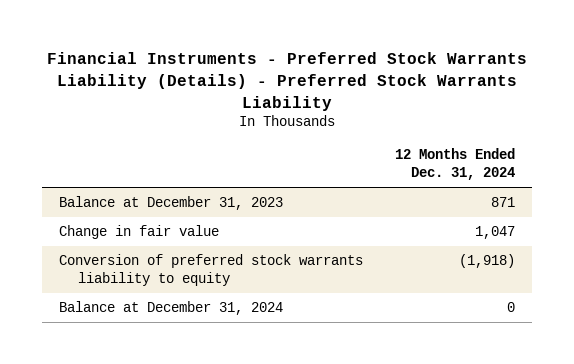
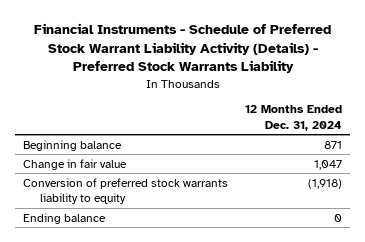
[47,52,528,111] Financial Instruments - Preferred Stock Warrants Liability (Details) - Preferred Stock Warrants Liability -> [33,22,331,74] Financial Instruments - Schedule of Preferred Stock Warrant Liability Activity (Details) - Preferred Stock Warrants Liability
[58,195,283,210] Balance at December 31, 2023 -> [23,139,123,151] Beginning balance
[58,300,283,315] Balance at December 31, 2024 -> [23,212,107,224] Ending balance

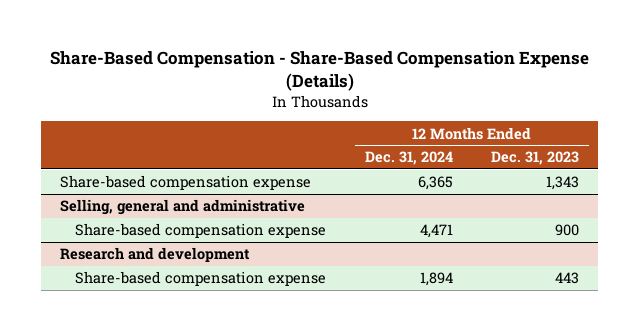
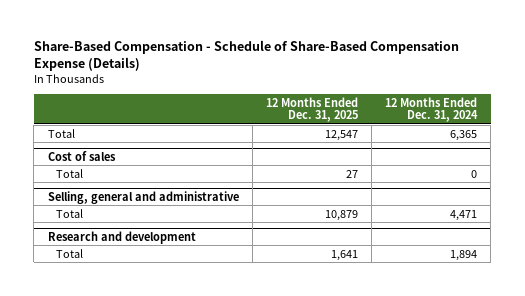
[49,50,589,91] Share-Based Compensation - Share-Based Compensation Expense (Details) -> [33,40,459,72] Share-Based Compensation - Schedule of Share-Based Compensation Expense (Details)
[491,151,580,166] Dec. 31, 2023 -> none
none -> [265,96,358,123] 12 Months Ended Dec. 31, 2025
[60,175,312,191] Share-based compensation expense -> [47,128,75,138] Total
none -> [47,150,116,161] Cost of sales
none -> [56,168,84,178] Total
[75,223,327,239] Share-based compensation expense -> [56,208,84,218] Total
[75,271,327,287] Share-based compensation expense -> [56,248,84,258] Total

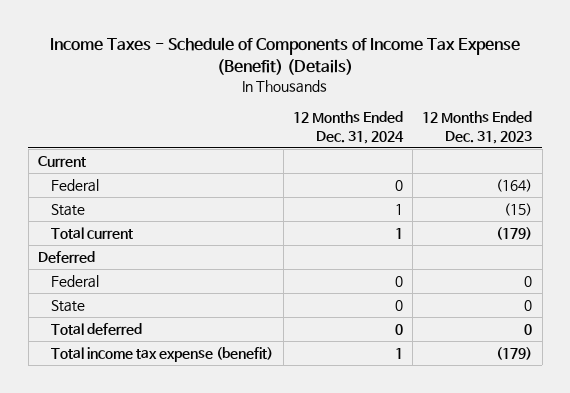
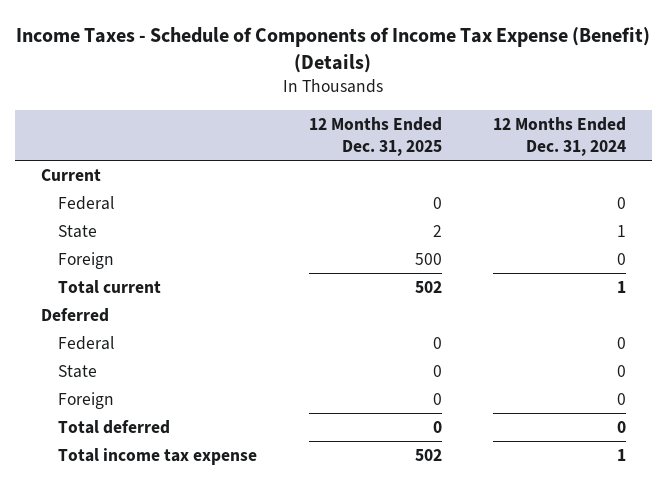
[422,111,533,144] 12 Months Ended Dec. 31, 2023 -> none
none -> [308,116,442,156] 12 Months Ended Dec. 31, 2025
none -> [58,251,115,269] Foreign
none -> [58,391,115,409] Foreign
[51,347,274,363] Total income tax expense (benefit) -> [58,447,258,465] Total income tax expense

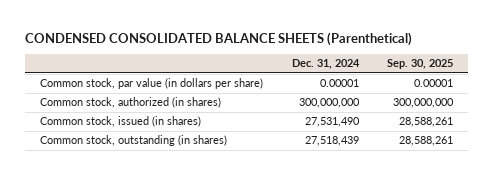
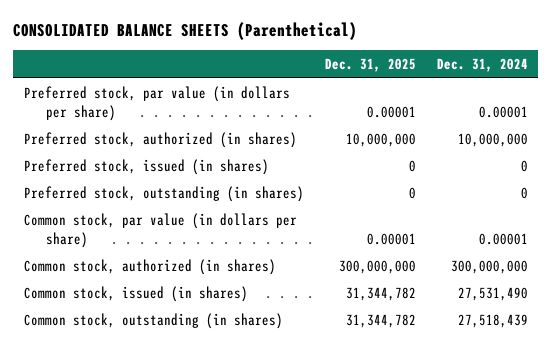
[25,31,413,46] CONDENSED CONSOLIDATED BALANCE SHEETS (Parenthetical) -> [13,21,358,40] CONSOLIDATED BALANCE SHEETS (Parenthetical)
[387,59,454,70] Sep. 30, 2025 -> none
none -> [324,58,416,73] Dec. 31, 2025
none -> [23,85,290,121] Preferred stock, par value (in dollars per share)
none -> [23,131,297,148] Preferred stock, authorized (in shares)
none -> [23,158,269,175] Preferred stock, issued (in shares)
none -> [23,185,304,202] Preferred stock, outstanding (in shares)

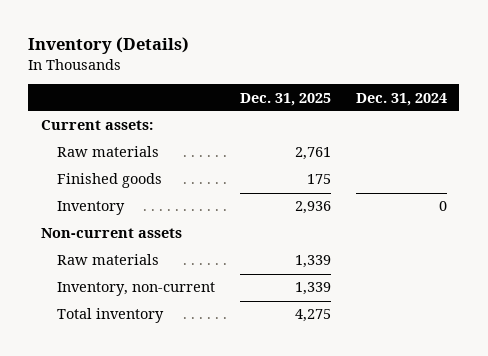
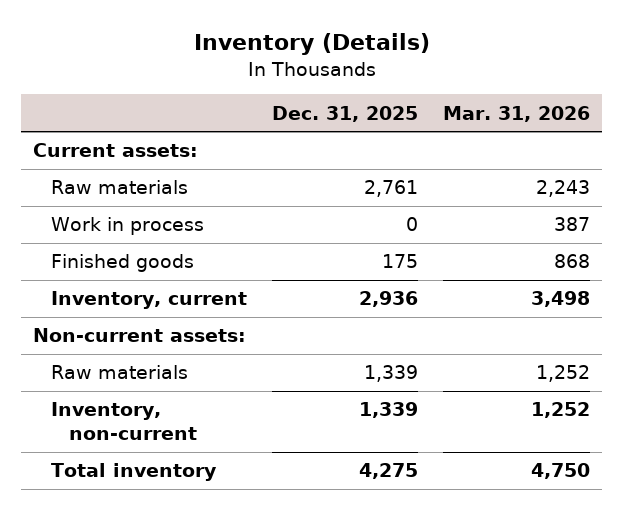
[355,92,447,106] Dec. 31, 2024 -> none
none -> [442,105,590,122] Mar. 31, 2026
none -> [51,217,205,236] Work in process
[56,201,125,216] Inventory -> [51,291,248,310] Inventory, current
[40,228,182,239] Non-current assets -> [33,328,247,343] Non-current assets:

